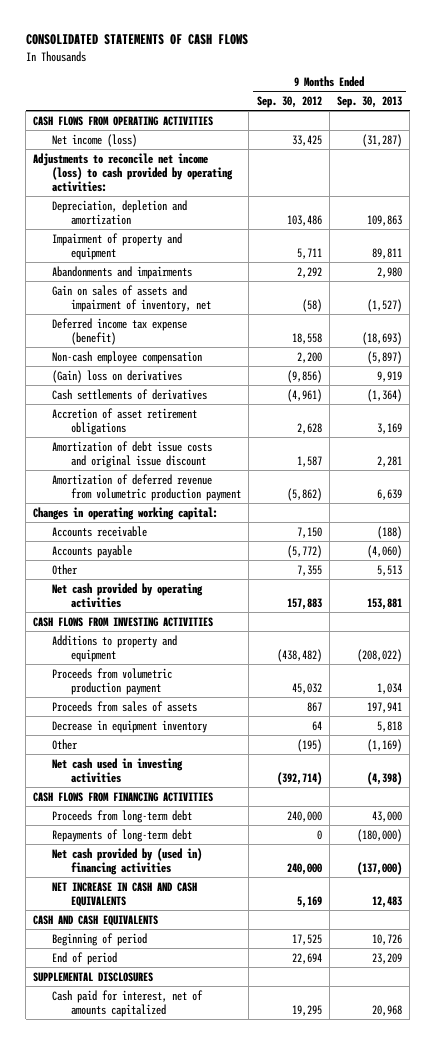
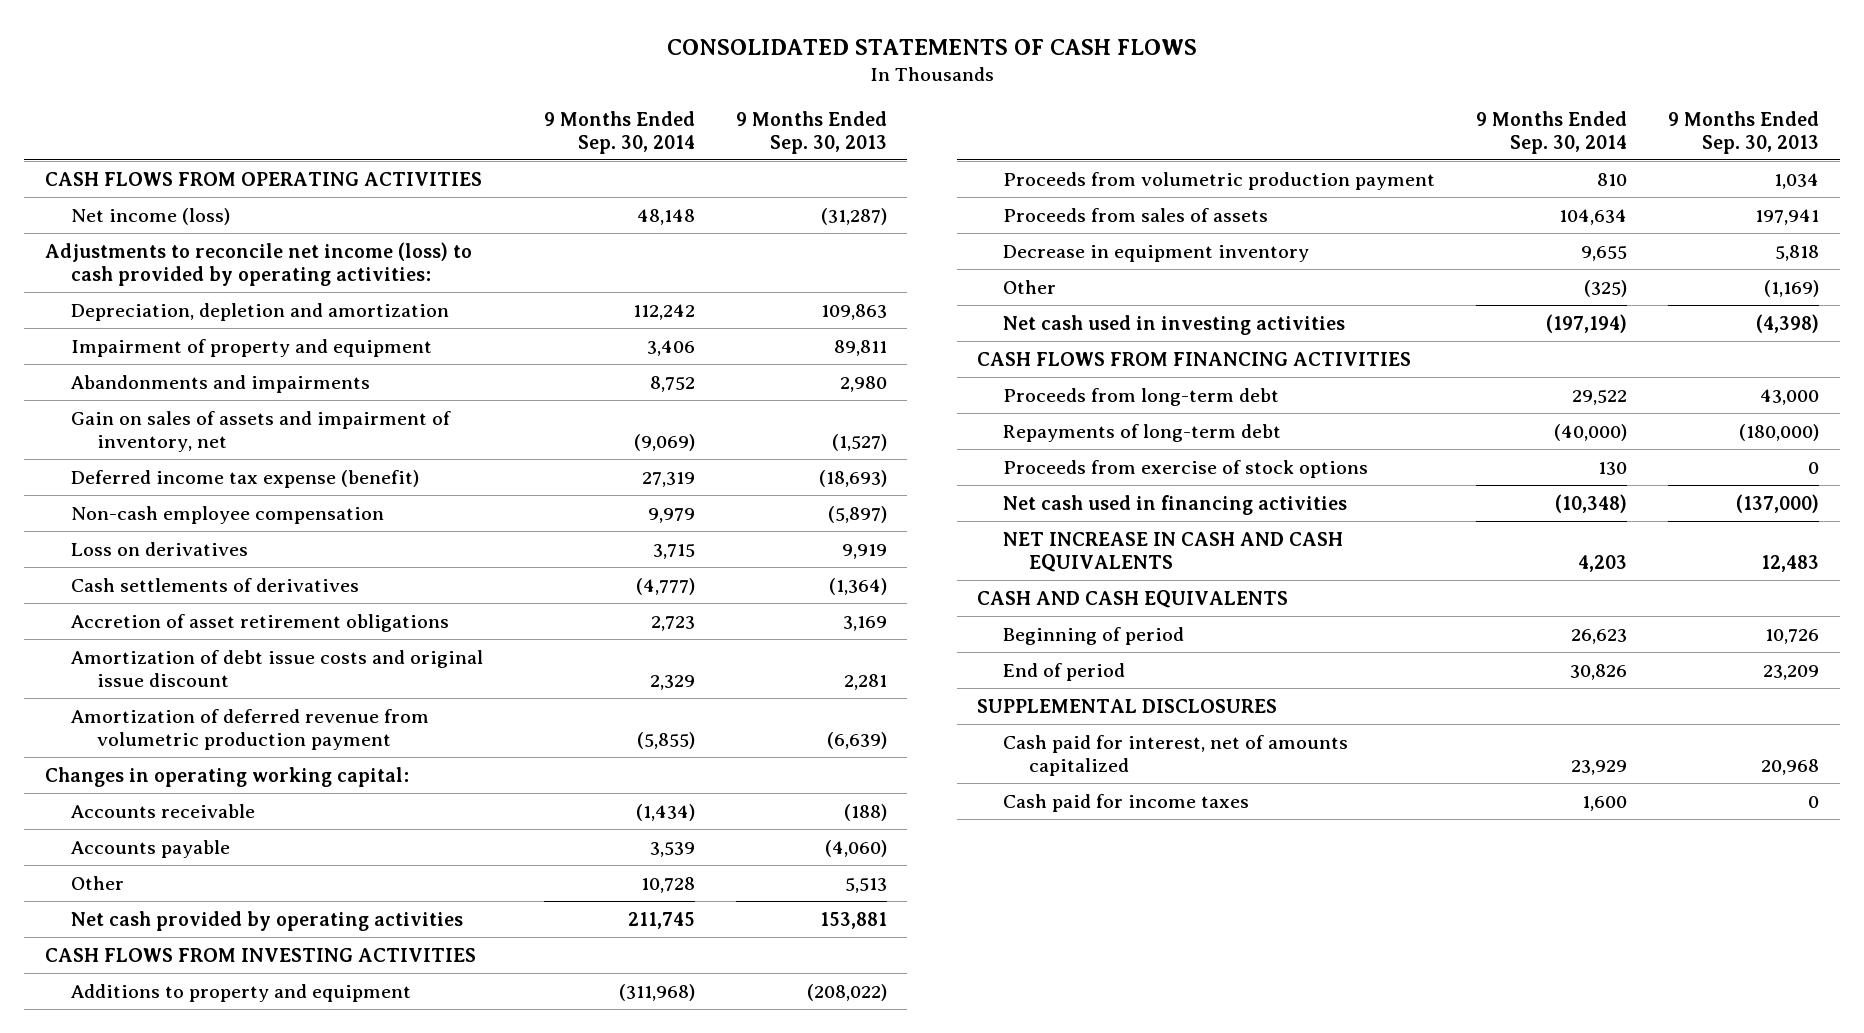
[256,96,322,109] Sep. 30, 2012 -> none
none -> [543,110,695,154] 9 Months Ended Sep. 30, 2014
[52,369,183,383] (Gain) loss on derivatives -> [70,541,248,556] Loss on derivatives
[377,488,403,500] 6,639 -> [826,731,887,749] (6,639)
none -> [1003,459,1369,478] Proceeds from exercise of stock options
[52,847,203,875] Net cash provided by (used in) financing activities -> [1003,494,1348,515] Net cash used in financing activities
none -> [1003,793,1250,812] Cash paid for income taxes

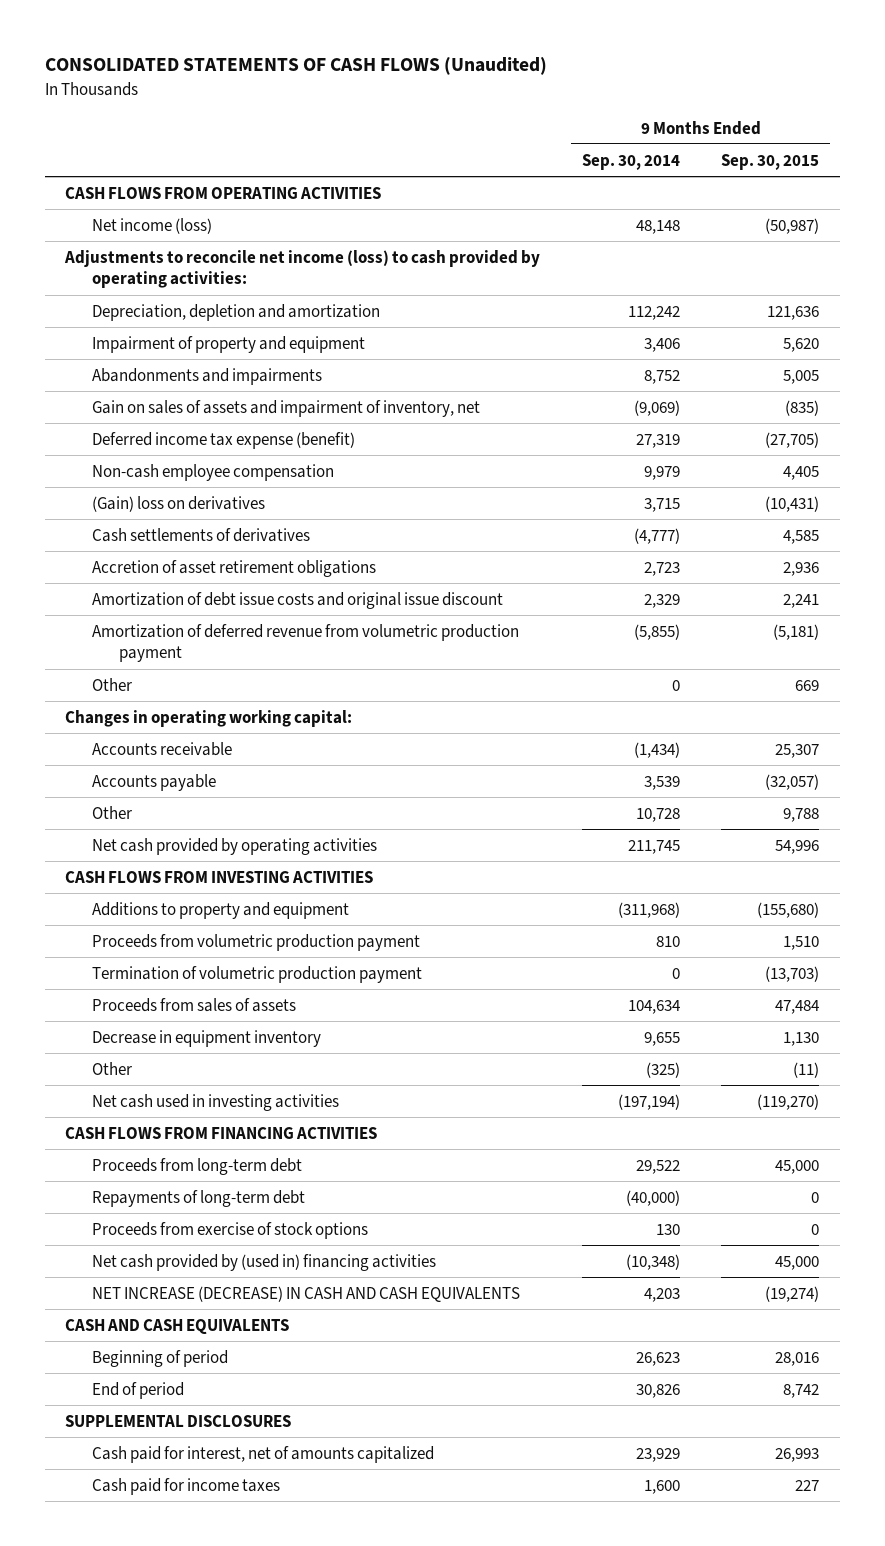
[667,38,1198,55] CONSOLIDATED STATEMENTS OF CASH FLOWS -> [44,57,547,76] CONSOLIDATED STATEMENTS OF CASH FLOWS (Unaudited)
[735,110,887,154] 9 Months Ended Sep. 30, 2013 -> none
none -> [721,153,820,170] Sep. 30, 2015
[70,541,248,556] Loss on derivatives -> [92,495,266,512] (Gain) loss on derivatives
none -> [92,677,133,691] Other
none -> [92,965,423,983] Termination of volumetric production payment
[1003,494,1348,515] Net cash used in financing activities -> [92,1253,437,1271] Net cash provided by (used in) financing activities
[1003,531,1344,572] NET INCREASE IN CASH AND CASH EQUIVALENTS -> [92,1285,521,1302] NET INCREASE (DECREASE) IN CASH AND CASH EQUIVALENTS

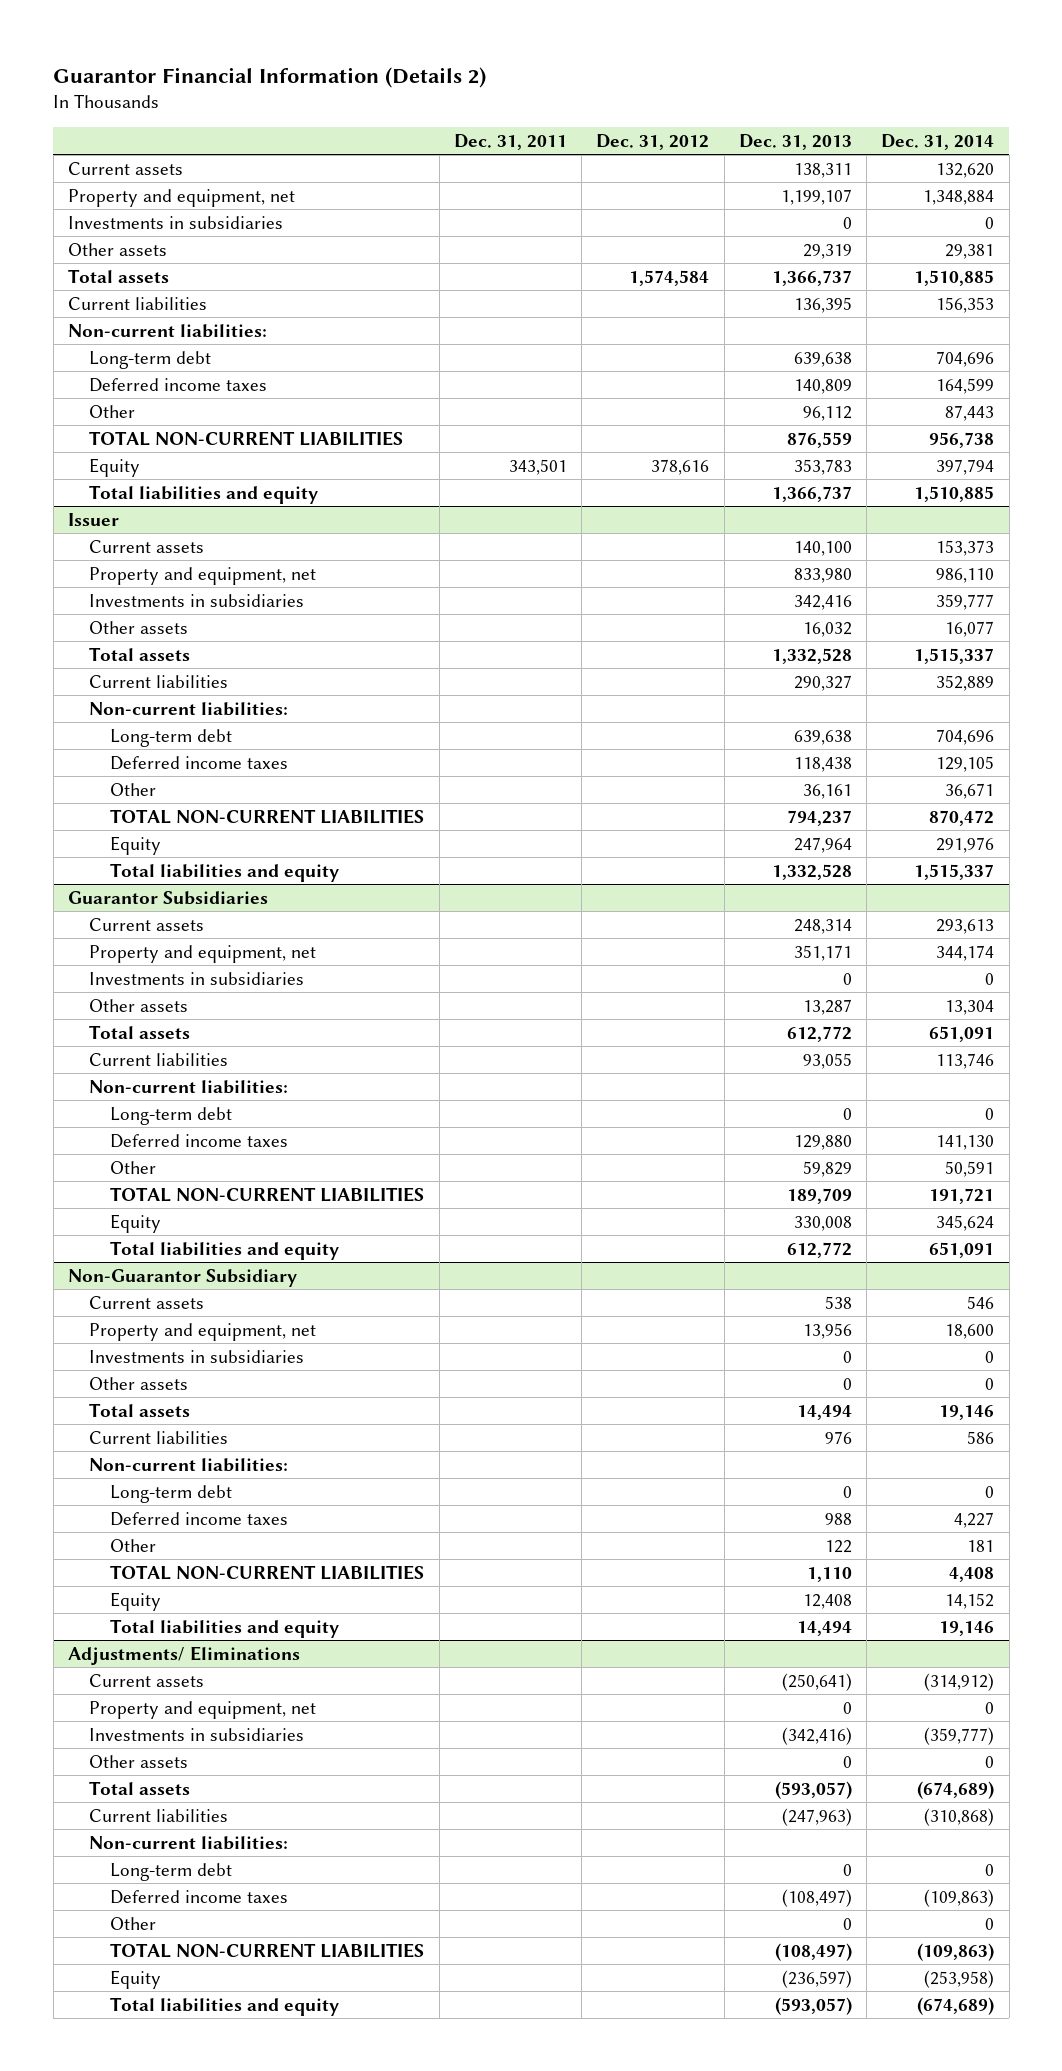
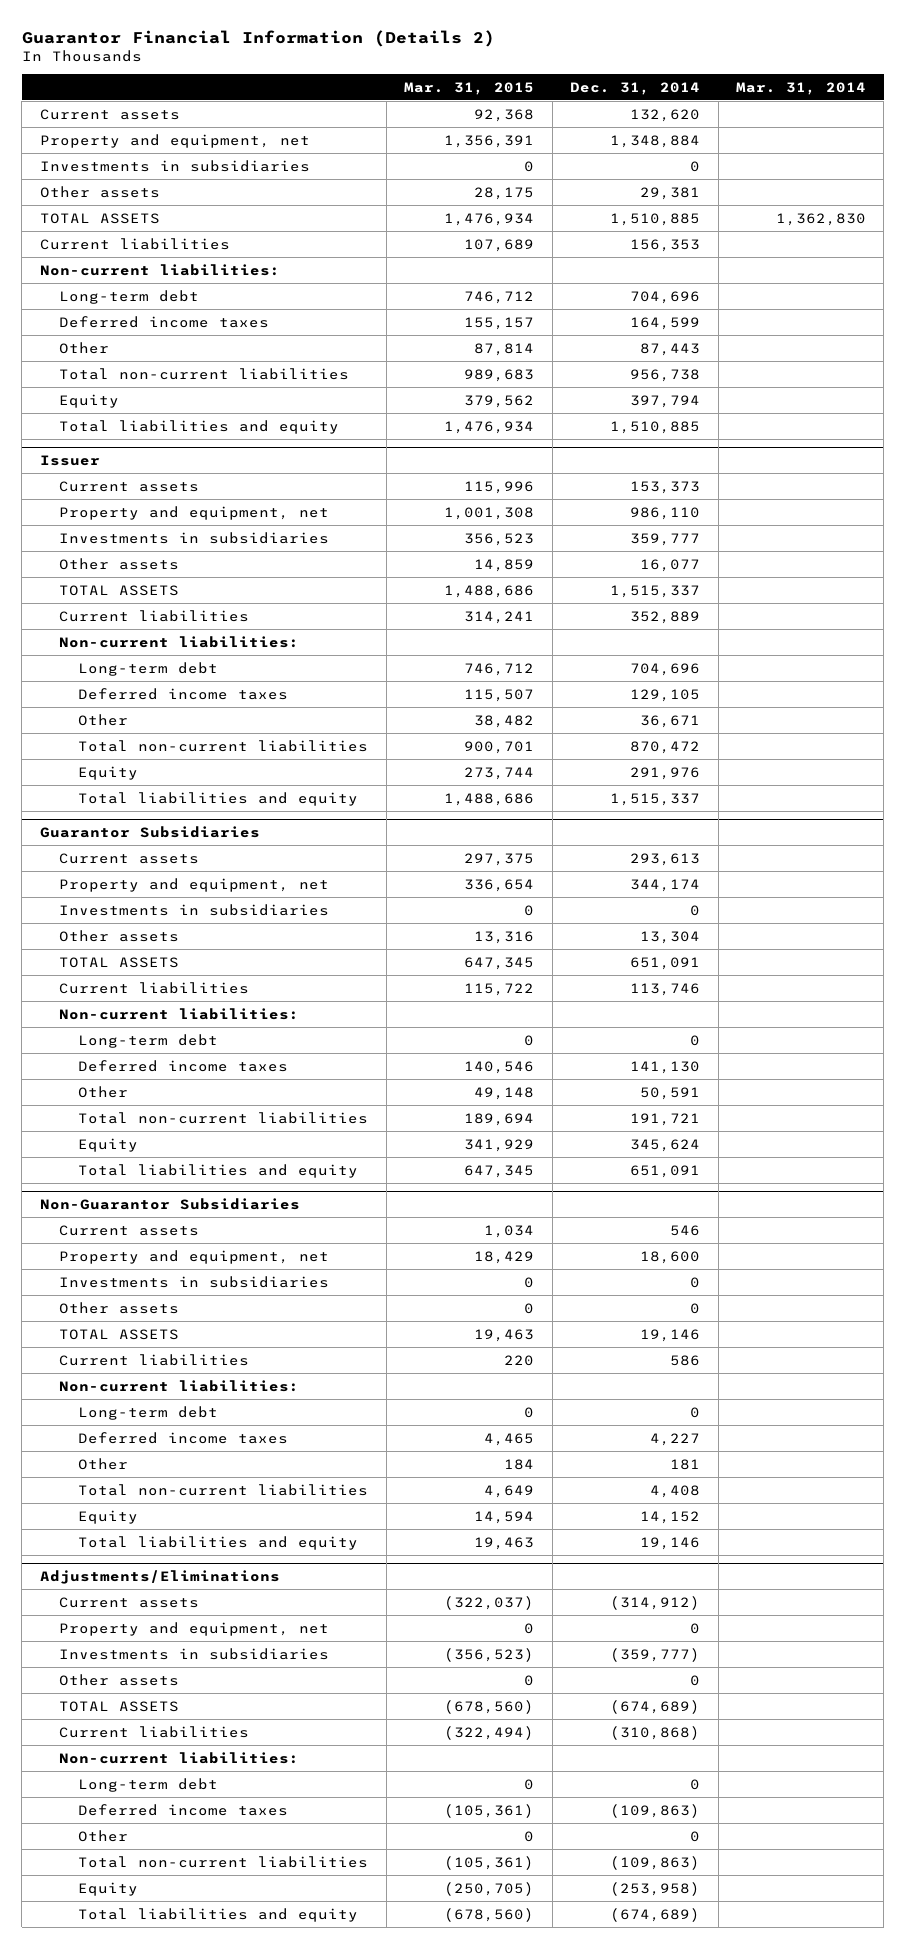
[453,133,567,150] Dec. 31, 2011 -> none
[596,133,710,150] Dec. 31, 2012 -> none
[738,133,852,150] Dec. 31, 2013 -> none
none -> [404,81,535,95] Mar. 31, 2015
none -> [735,81,866,95] Mar. 31, 2014
[67,268,169,283] Total assets -> [39,212,160,224] TOTAL ASSETS
[89,430,404,446] TOTAL NON-CURRENT LIABILITIES -> [59,367,350,380] Total non-current liabilities
[89,646,191,661] Total assets -> [59,584,180,596] TOTAL ASSETS
[110,808,425,824] TOTAL NON-CURRENT LIABILITIES -> [78,739,369,752] Total non-current liabilities
[89,1024,191,1039] Total assets -> [59,956,180,968] TOTAL ASSETS
[110,1186,425,1202] TOTAL NON-CURRENT LIABILITIES -> [78,1111,369,1124] Total non-current liabilities
[67,1268,297,1287] Non-Guarantor Subsidiary -> [39,1198,300,1211] Non-Guarantor Subsidiaries
[89,1402,191,1417] Total assets -> [59,1328,180,1340] TOTAL ASSETS
[110,1564,425,1580] TOTAL NON-CURRENT LIABILITIES -> [78,1483,369,1496] Total non-current liabilities
[67,1645,300,1665] Adjustments/ Eliminations -> [39,1570,280,1585] Adjustments/Eliminations
[89,1780,191,1795] Total assets -> [59,1700,180,1712] TOTAL ASSETS
[110,1942,425,1958] TOTAL NON-CURRENT LIABILITIES -> [78,1855,369,1868] Total non-current liabilities

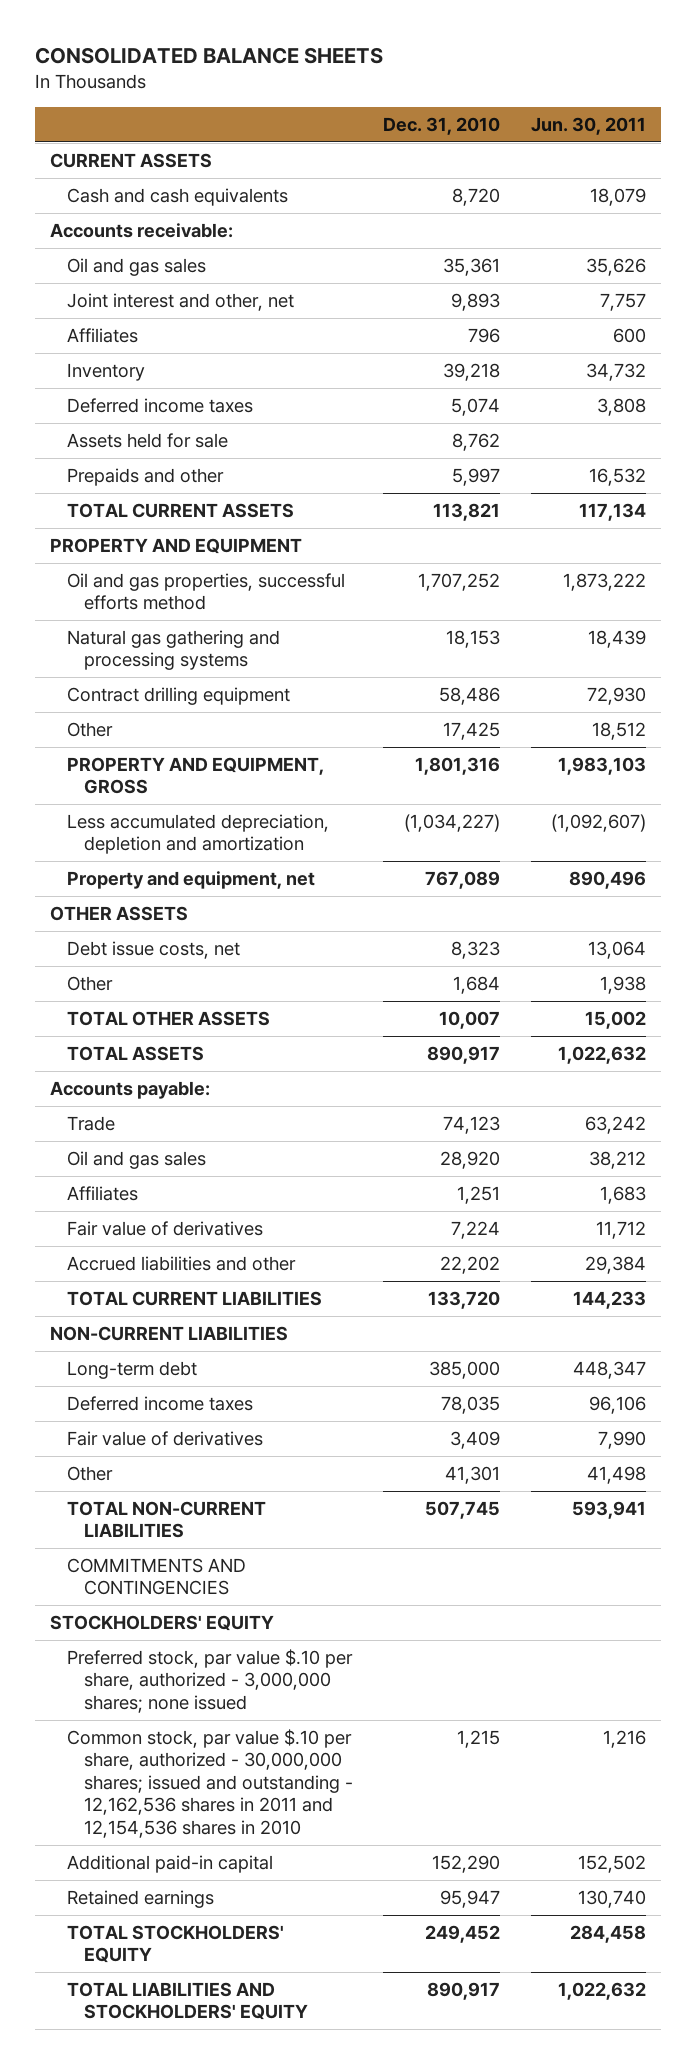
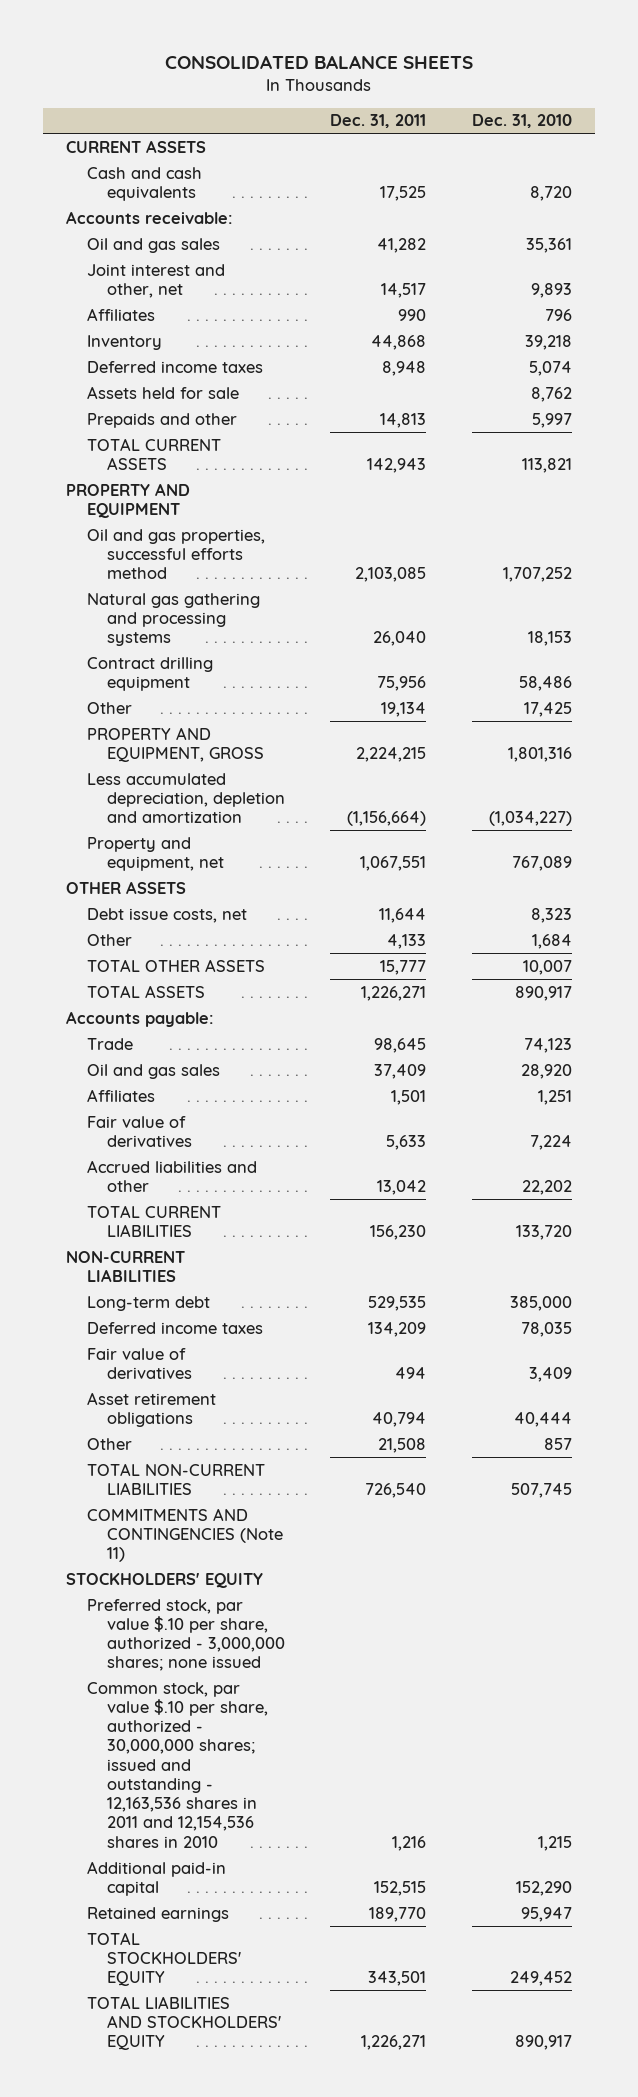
[531,116,647,135] Jun. 30, 2011 -> none
none -> [330,114,427,129] Dec. 31, 2011
none -> [86,1391,216,1427] Asset retirement obligations
[445,1466,501,1485] 41,301 -> [544,1437,573,1450] 857
[66,1558,246,1596] COMMITMENTS AND CONTINGENCIES -> [86,1507,283,1563] COMMITMENTS AND CONTINGENCIES (Note 11)
[66,1729,353,1838] Common stock, par value $.10 per share, authorized - 30,000,000 shares; issued and outstanding - 12,162,536 shares in 2011 and 12,154,536 shares in 2010 -> [86,1681,268,1848] Common stock, par value $.10 per share, authorized - 30,000,000 shares; issued and outstanding - 12,163,536 shares in 2011 and 12,154,536 shares in 2010

